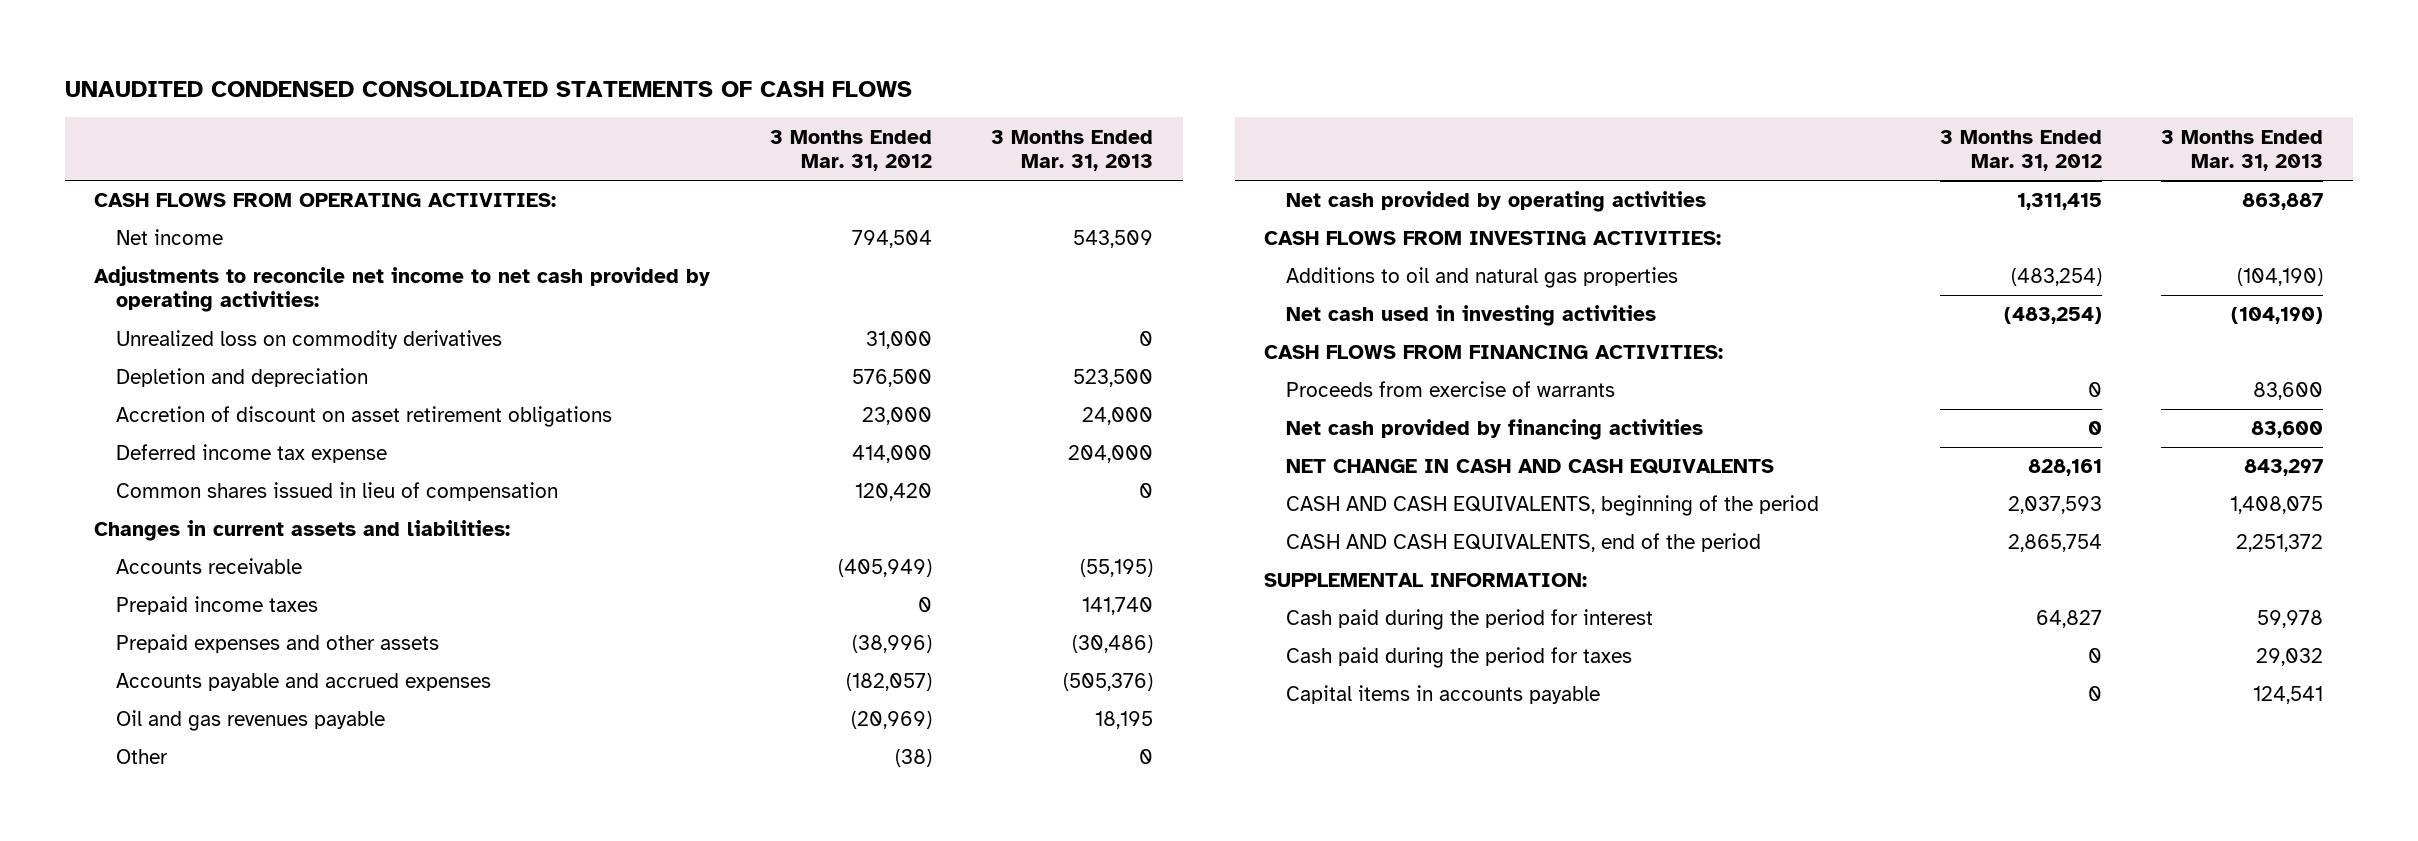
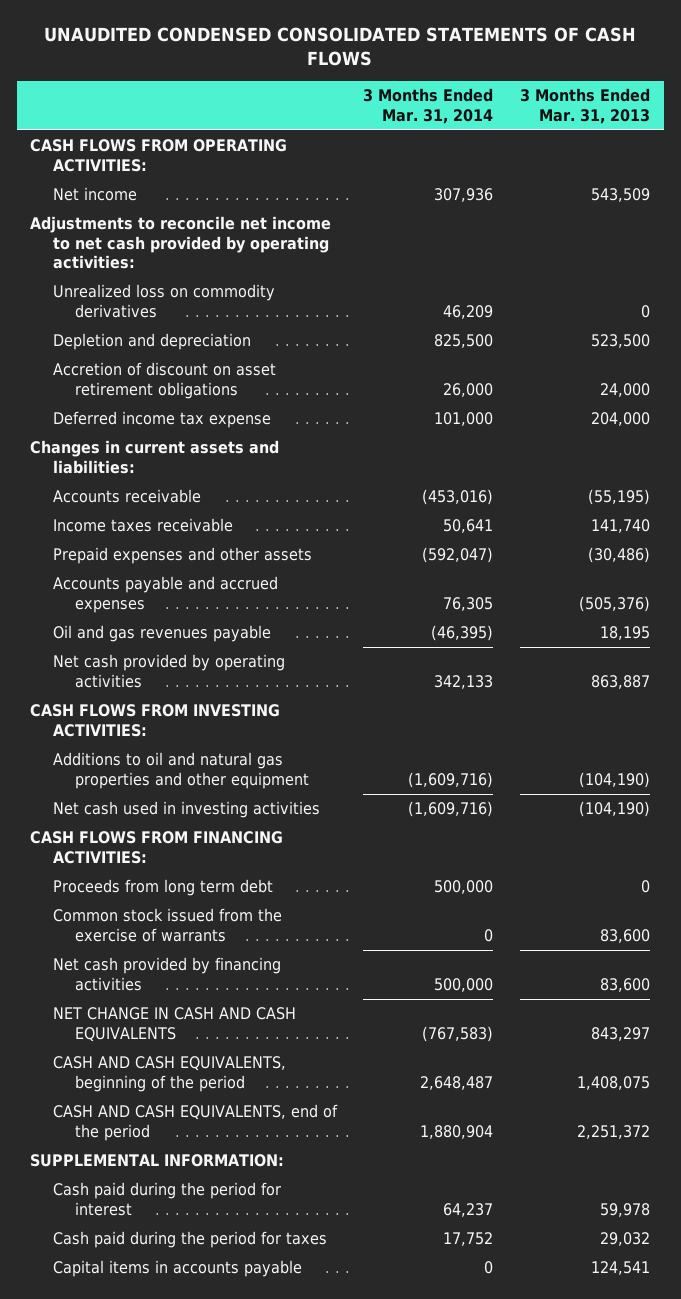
[769,129,932,171] 3 Months Ended Mar. 31, 2012 -> none
none -> [363,88,494,124] 3 Months Ended Mar. 31, 2014
[116,482,559,502] Common shares issued in lieu of compensation -> none
[116,596,319,616] Prepaid income taxes -> [52,518,233,533] Income taxes receivable
[116,749,169,765] Other -> none
[1286,267,1679,289] Additions to oil and natural gas properties -> [52,752,309,789] Additions to oil and natural gas properties and other equipment
none -> [52,879,273,897] Proceeds from long term debt
[1286,381,1616,398] Proceeds from exercise of warrants -> [52,908,282,942] Common stock issued from the exercise of warrants

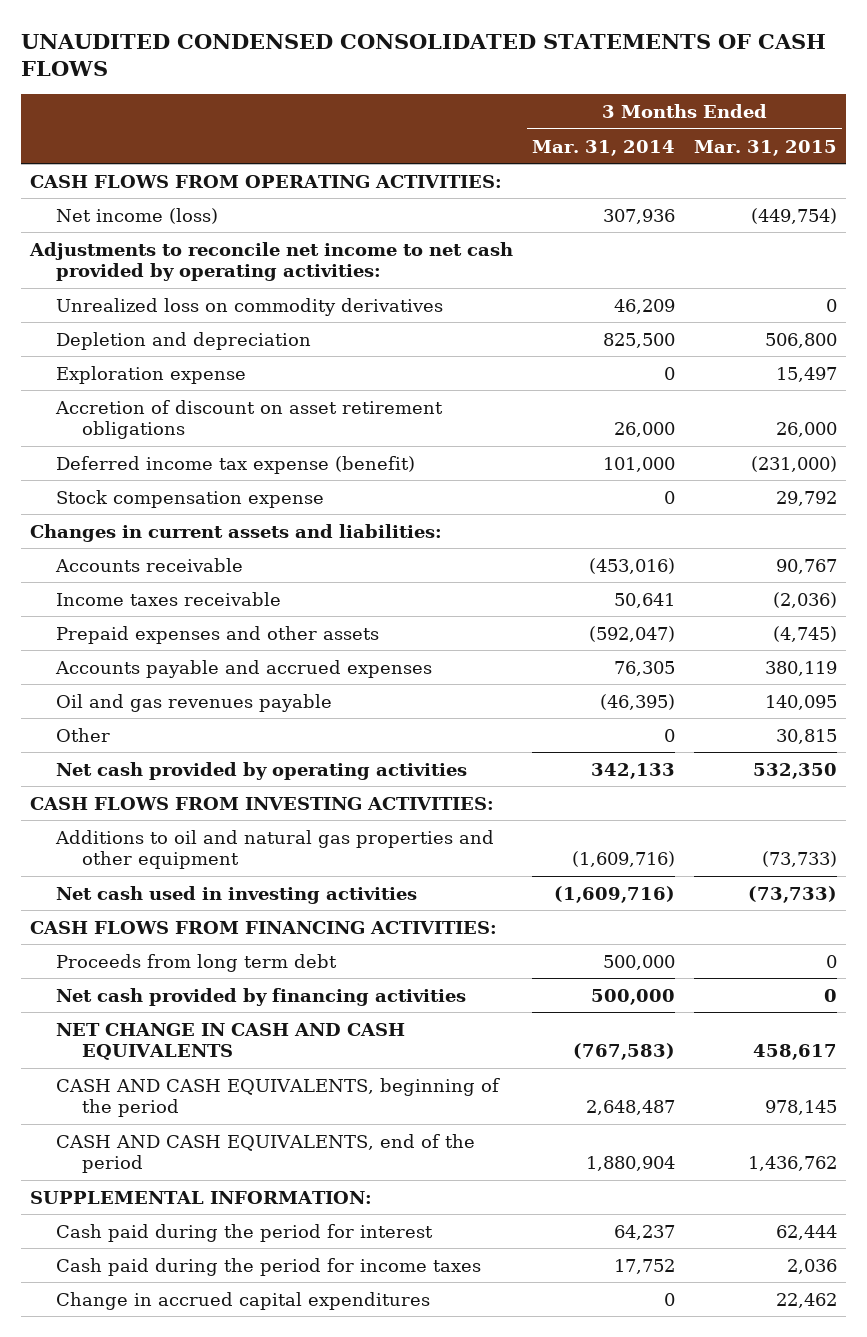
[520,88,651,124] 3 Months Ended Mar. 31, 2013 -> none
none -> [693,139,837,156] Mar. 31, 2015
[52,187,137,202] Net income -> [56,207,219,224] Net income (loss)
none -> [56,365,247,384] Exploration expense
[52,411,271,429] Deferred income tax expense -> [56,455,416,474] Deferred income tax expense (benefit)
none -> [56,489,325,508] Stock compensation expense
none -> [56,727,111,742] Other
[52,908,282,942] Common stock issued from the exercise of warrants -> none
[52,1260,302,1278] Capital items in accounts payable -> none
[52,1231,327,1249] Cash paid during the period for taxes -> [56,1257,482,1276] Cash paid during the period for income taxes
none -> [56,1291,431,1310] Change in accrued capital expenditures

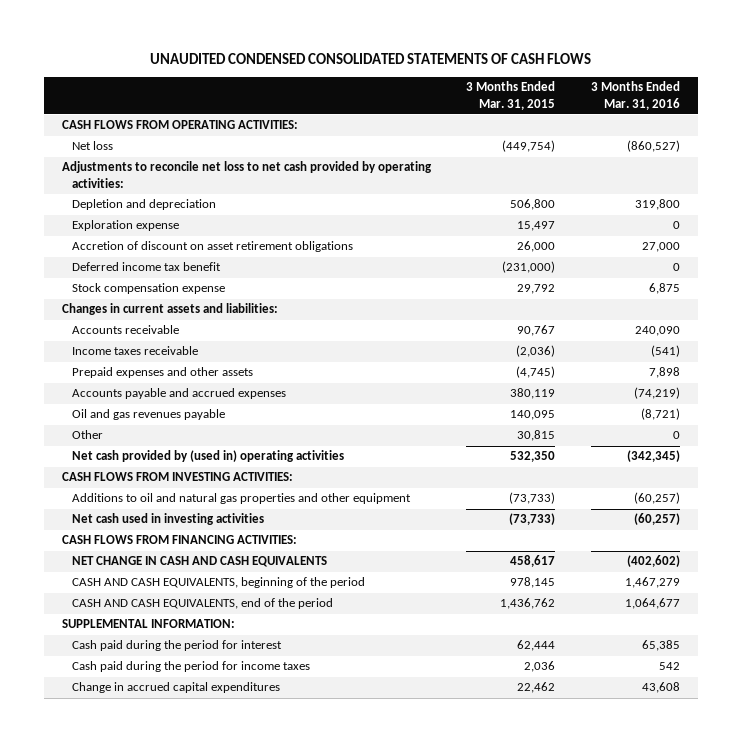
[532,139,676,156] Mar. 31, 2014 -> none
none -> [591,81,681,110] 3 Months Ended Mar. 31, 2016
[56,297,444,316] Unrealized loss on commodity derivatives -> none
[56,207,219,224] Net income (loss) -> [72,141,114,151] Net loss
[29,241,514,282] Adjustments to reconcile net income to net cash provided by operating activities: -> [61,161,432,188] Adjustments to reconcile net loss to net cash provided by operating activities:
[56,455,416,474] Deferred income tax expense (benefit) -> [72,262,222,272] Deferred income tax benefit
[56,761,468,780] Net cash provided by operating activities -> [72,450,345,463] Net cash provided by (used in) operating activities
[56,953,338,972] Proceeds from long term debt -> none
[56,987,467,1006] Net cash provided by financing activities -> none

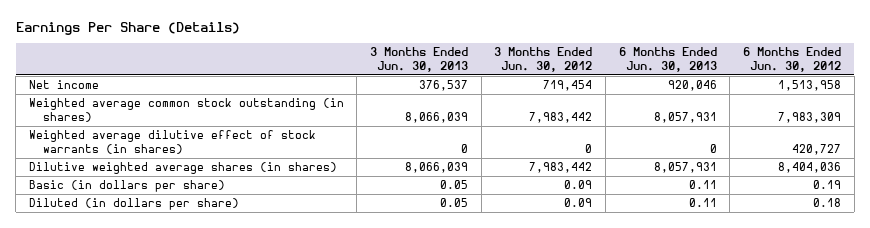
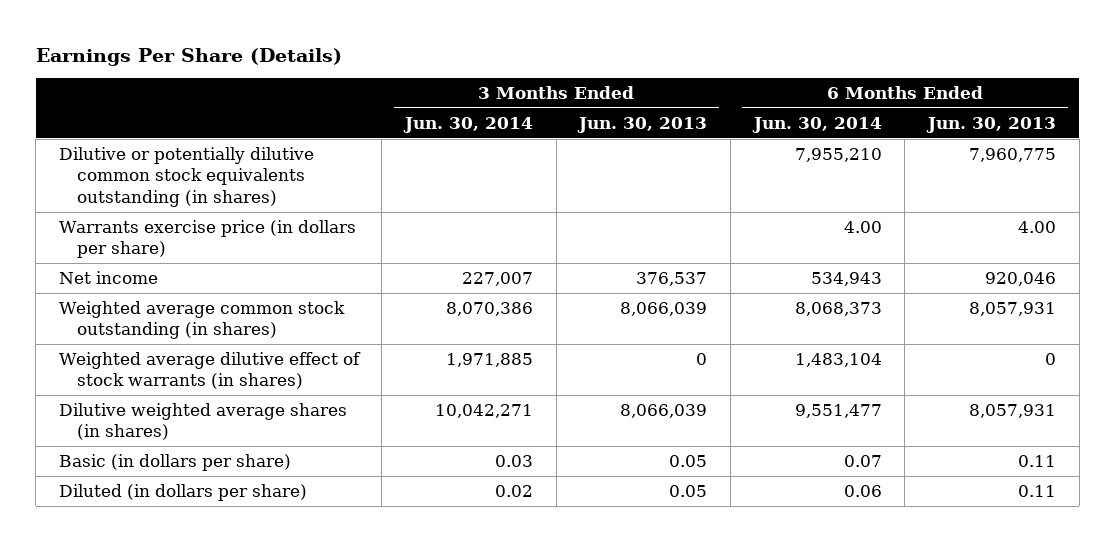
[494,47,593,73] 3 Months Ended Jun. 30, 2012 -> none
[742,47,841,73] 6 Months Ended Jun. 30, 2012 -> none
none -> [403,116,534,133] Jun. 30, 2014
none -> [751,116,882,133] Jun. 30, 2014
none -> [58,146,314,207] Dilutive or potentially dilutive common stock equivalents outstanding (in shares)
none -> [58,219,356,259] Warrants exercise price (in dollars per share)

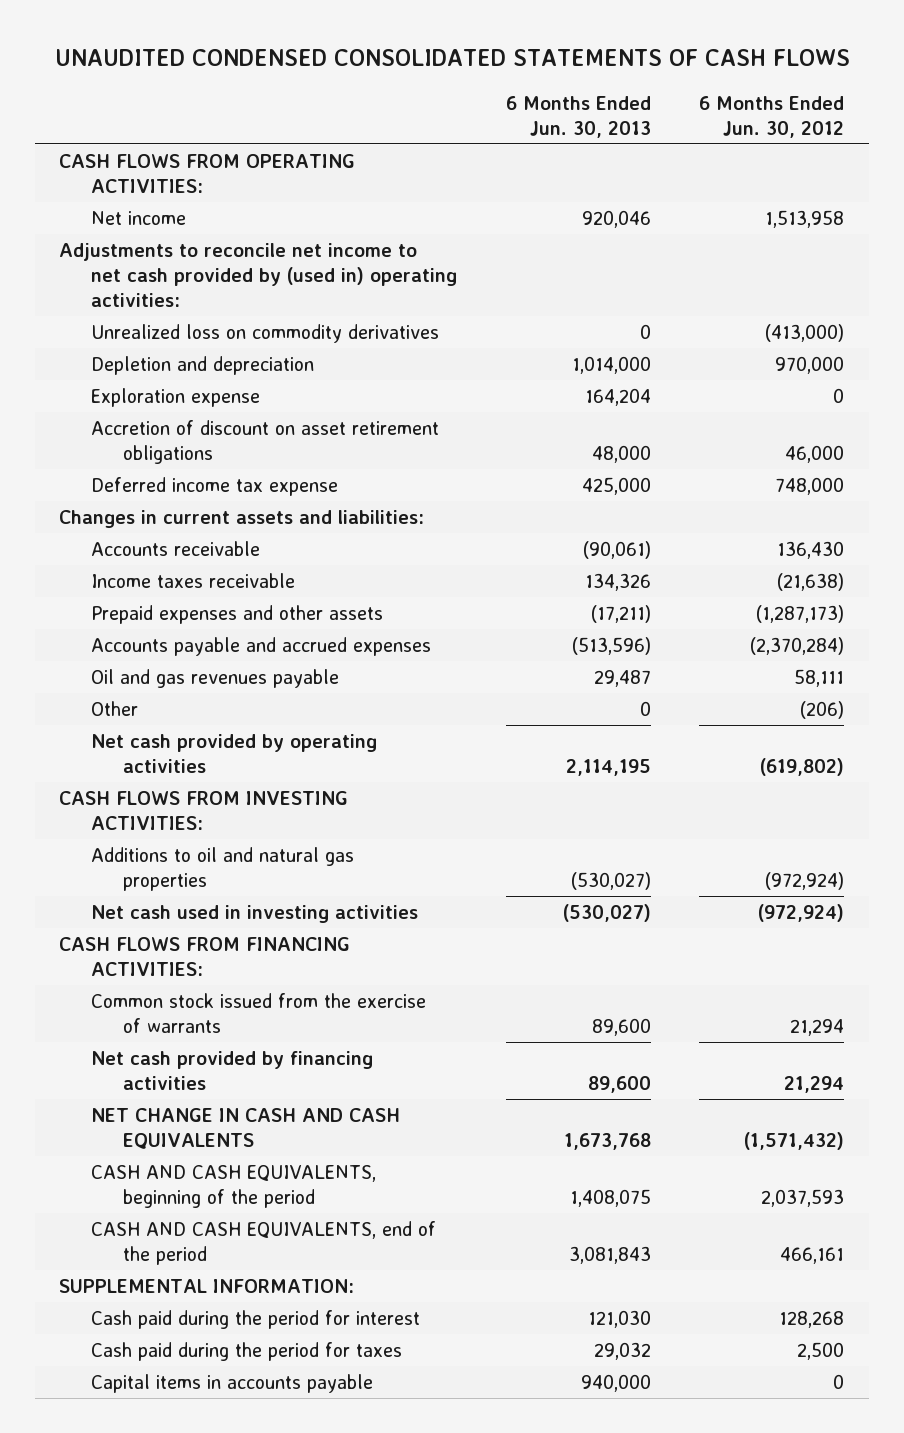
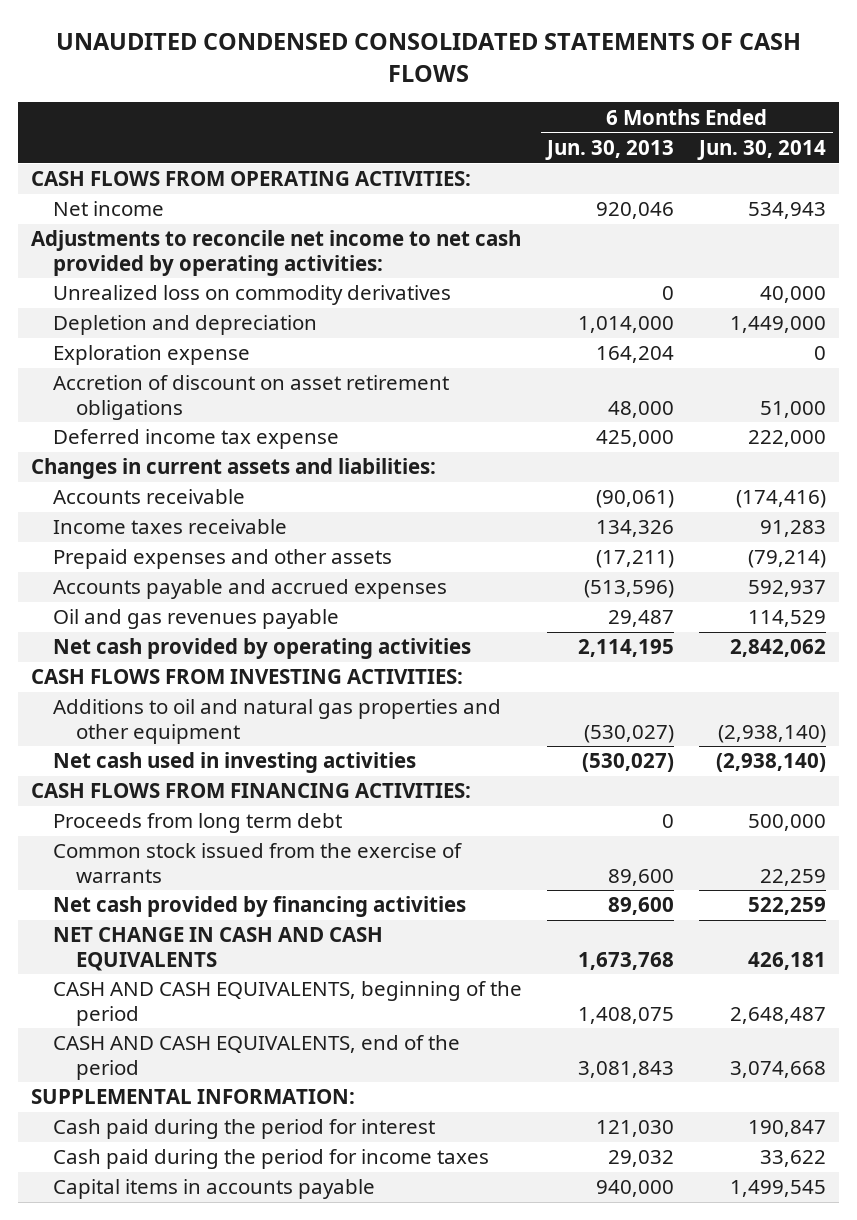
[699,95,845,138] 6 Months Ended Jun. 30, 2012 -> none
none -> [697,140,827,161] Jun. 30, 2014
[59,242,457,308] Adjustments to reconcile net income to net cash provided by (used in) operating activities: -> [30,230,521,276] Adjustments to reconcile net income to net cash provided by operating activities:
[90,700,138,716] Other -> none
[90,846,354,892] Additions to oil and natural gas properties -> [53,699,502,744] Additions to oil and natural gas properties and other equipment
none -> [53,813,343,834] Proceeds from long term debt
[90,1341,402,1361] Cash paid during the period for taxes -> [53,1149,490,1170] Cash paid during the period for income taxes

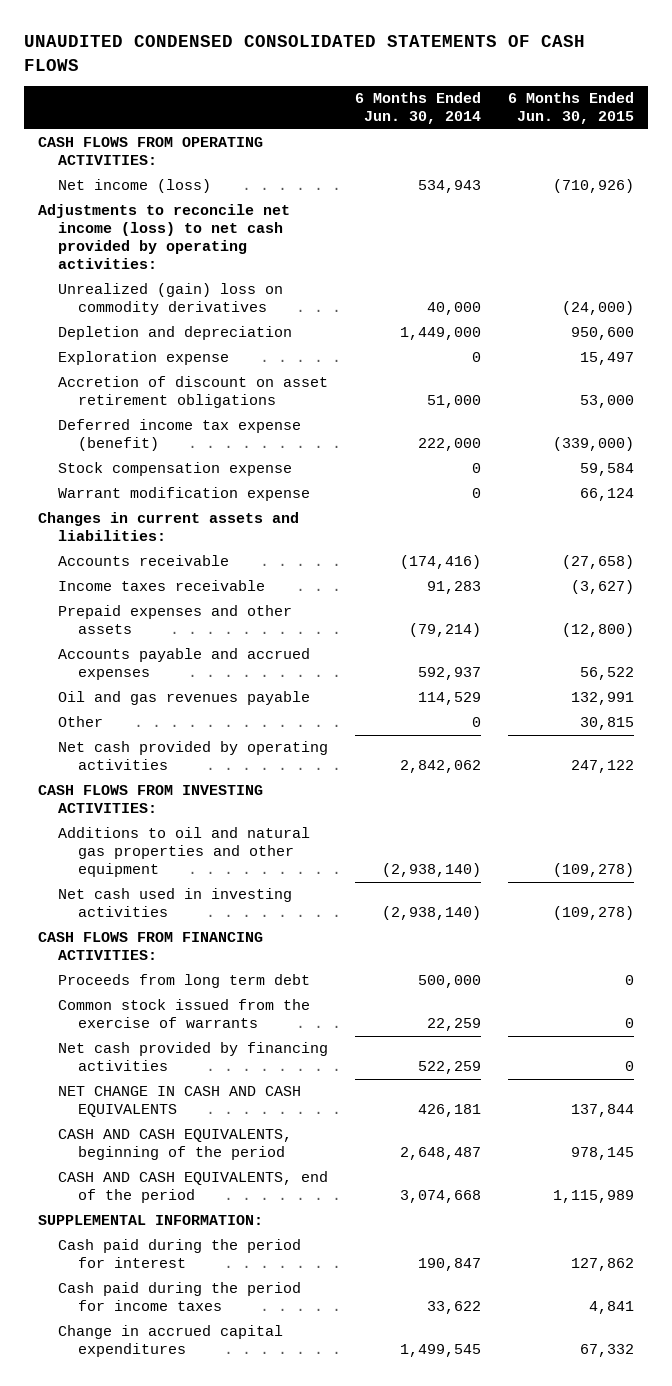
[545,140,675,161] Jun. 30, 2013 -> none
none -> [508,92,635,125] 6 Months Ended Jun. 30, 2015
[53,201,165,217] Net income -> [57,179,211,194] Net income (loss)
[30,230,521,276] Adjustments to reconcile net income to net cash provided by operating activities: -> [37,204,290,270] Adjustments to reconcile net income (loss) to net cash provided by operating activities:
[53,285,452,306] Unrealized loss on commodity derivatives -> [57,283,283,316] Unrealized (gain) loss on commodity derivatives
[53,429,340,450] Deferred income tax expense -> [57,419,301,452] Deferred income tax expense (benefit)
none -> [57,462,292,477] Stock compensation expense
none -> [57,487,310,502] Warrant modification expense
none -> [57,716,103,728] Other
[53,1179,376,1200] Capital items in accounts payable -> [57,1325,283,1358] Change in accrued capital expenditures

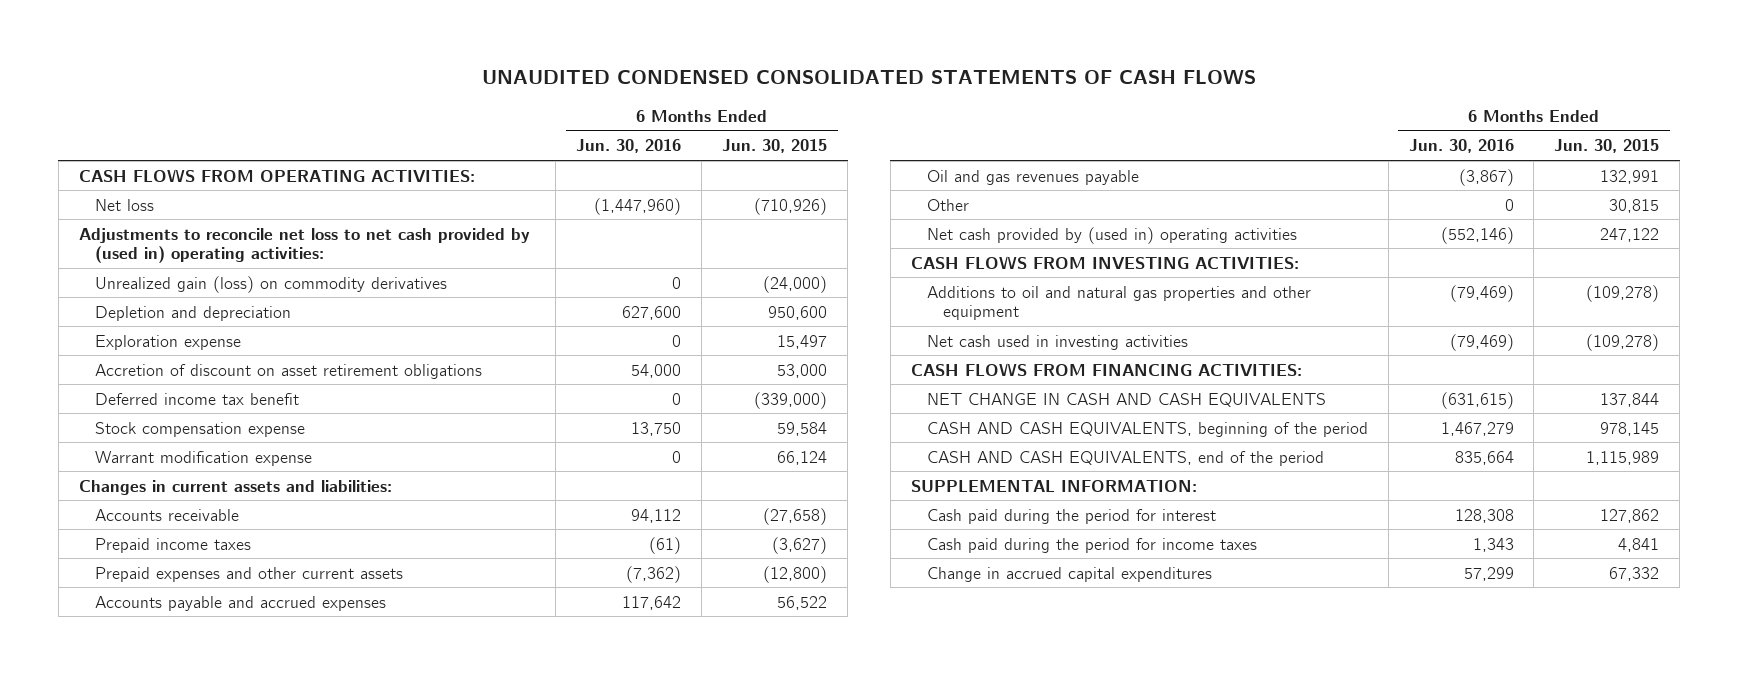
[354,92,481,125] 6 Months Ended Jun. 30, 2014 -> none
none -> [576,139,682,154] Jun. 30, 2016
[57,179,211,194] Net income (loss) -> [94,198,154,211] Net loss
[37,204,290,270] Adjustments to reconcile net income (loss) to net cash provided by operating activities: -> [78,227,530,264] Adjustments to reconcile net loss to net cash provided by (used in) operating activities:
[57,283,283,316] Unrealized (gain) loss on commodity derivatives -> [94,275,447,293] Unrealized gain (loss) on commodity derivatives
[57,419,301,452] Deferred income tax expense (benefit) -> [94,392,299,405] Deferred income tax benefit
[57,580,265,592] Income taxes receivable -> [94,537,251,553] Prepaid income taxes
[57,605,292,635] Prepaid expenses and other assets -> [94,566,403,582] Prepaid expenses and other current assets
[57,741,328,771] Net cash provided by operating activities -> [926,226,1297,244] Net cash provided by (used in) operating activities
[57,974,310,989] Proceeds from long term debt -> none
[57,999,310,1029] Common stock issued from the exercise of warrants -> none
[57,1042,328,1072] Net cash provided by financing activities -> none

